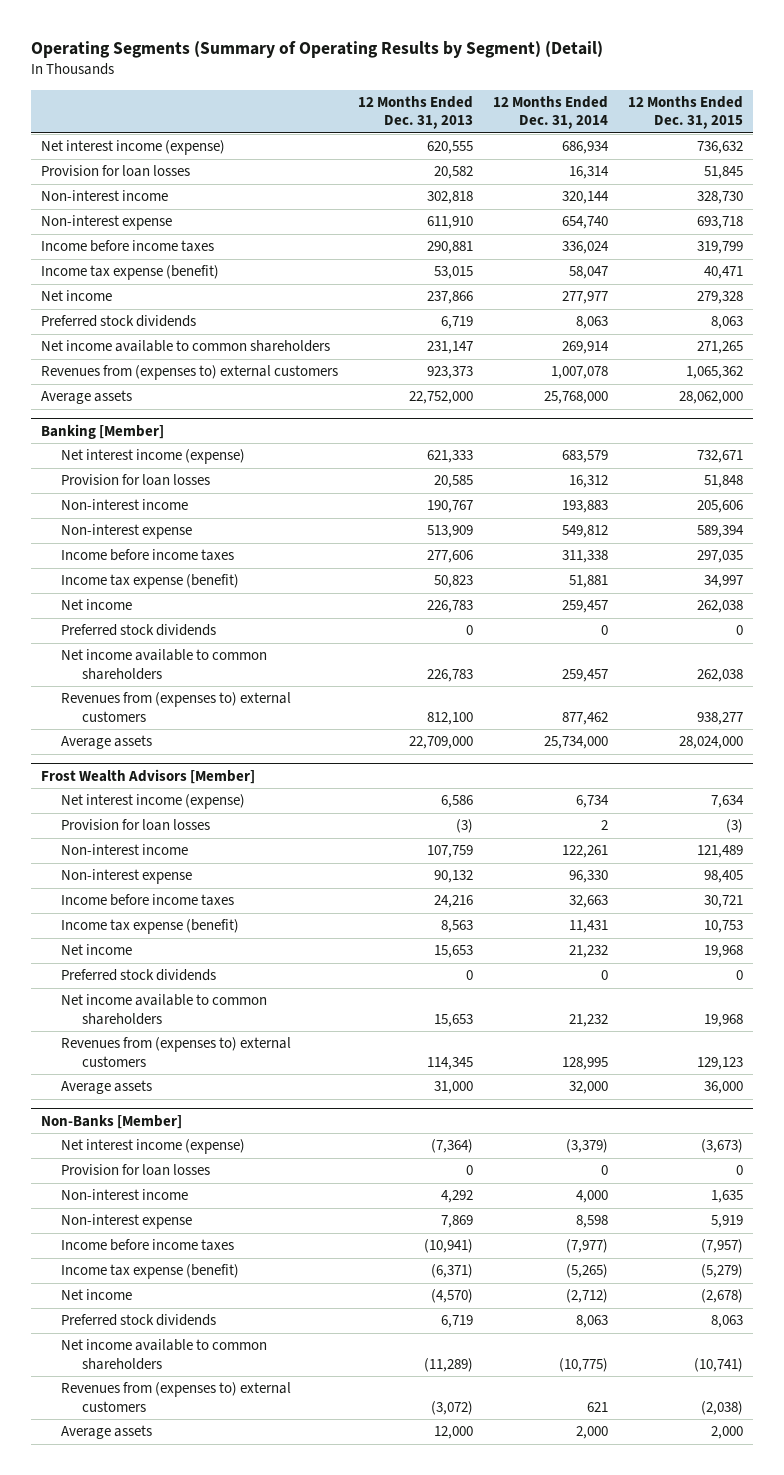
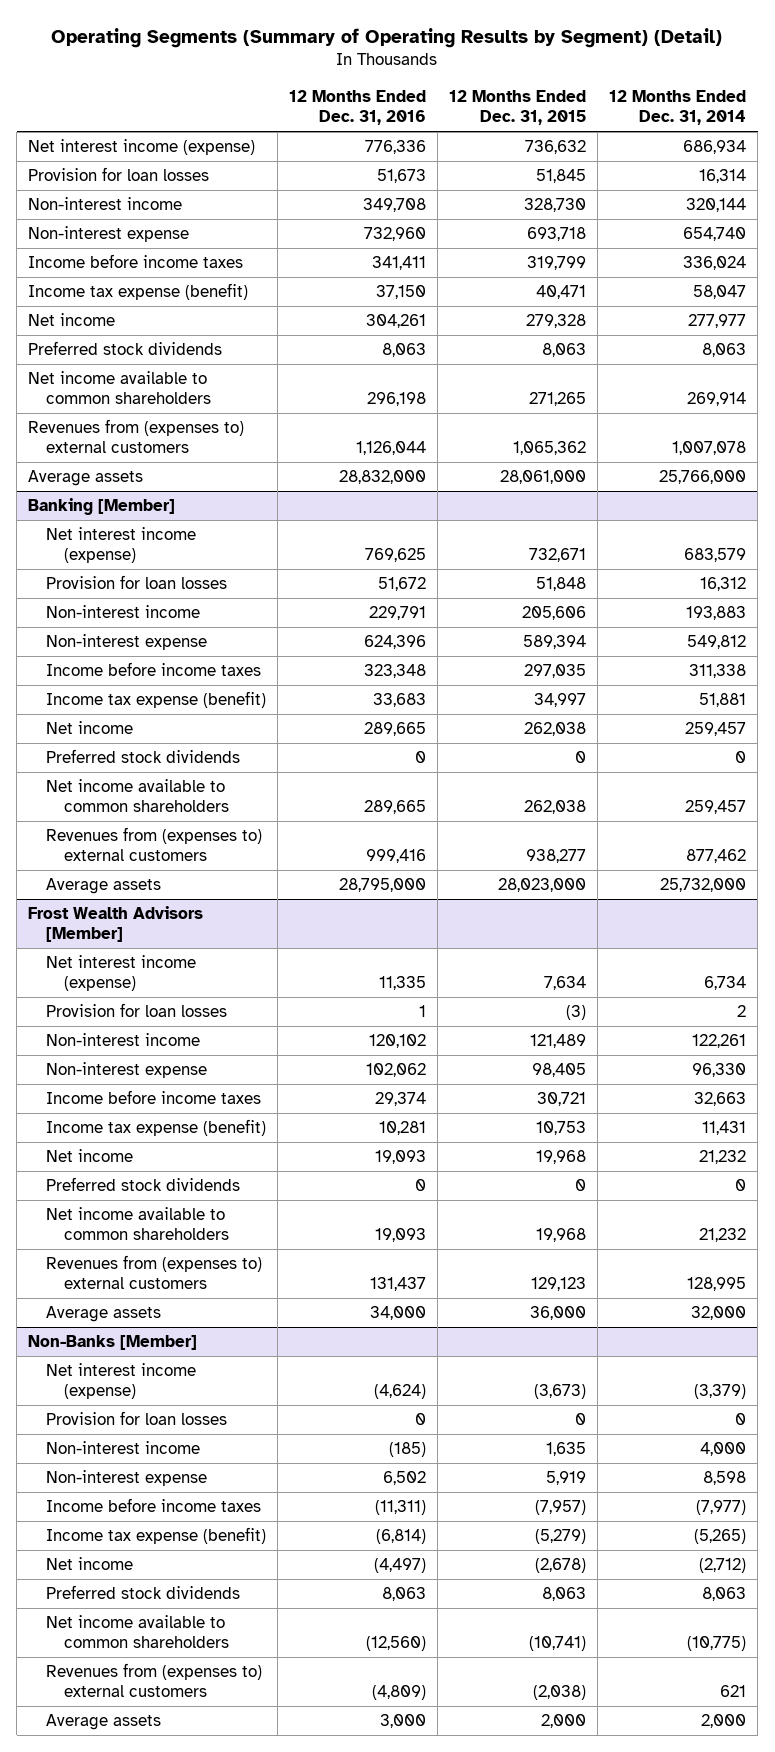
[357,95,473,130] 12 Months Ended Dec. 31, 2013 -> none
none -> [289,90,427,126] 12 Months Ended Dec. 31, 2016
[544,391,609,405] 25,768,000 -> [659,470,747,485] 25,766,000
[679,391,744,405] 28,062,000 -> [500,470,587,485] 28,061,000
[544,736,609,750] 25,734,000 -> [660,878,747,893] 25,732,000
[679,736,744,750] 28,024,000 -> [498,878,587,893] 28,023,000

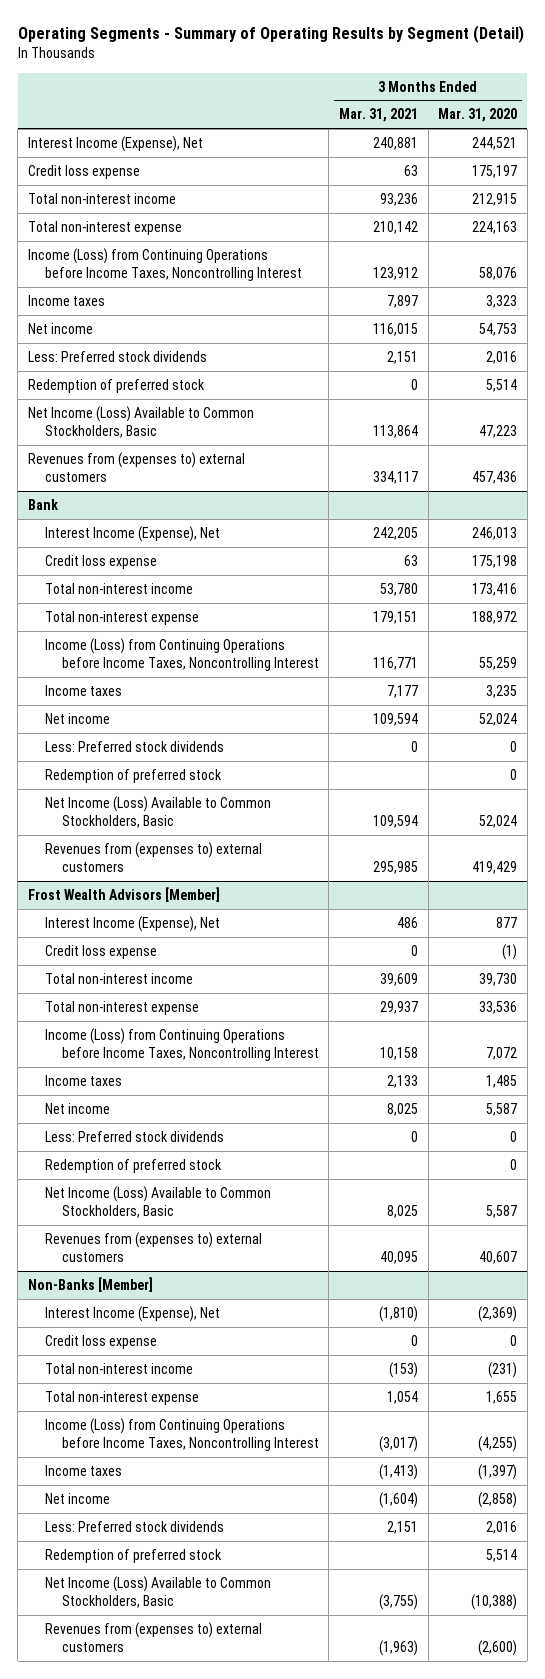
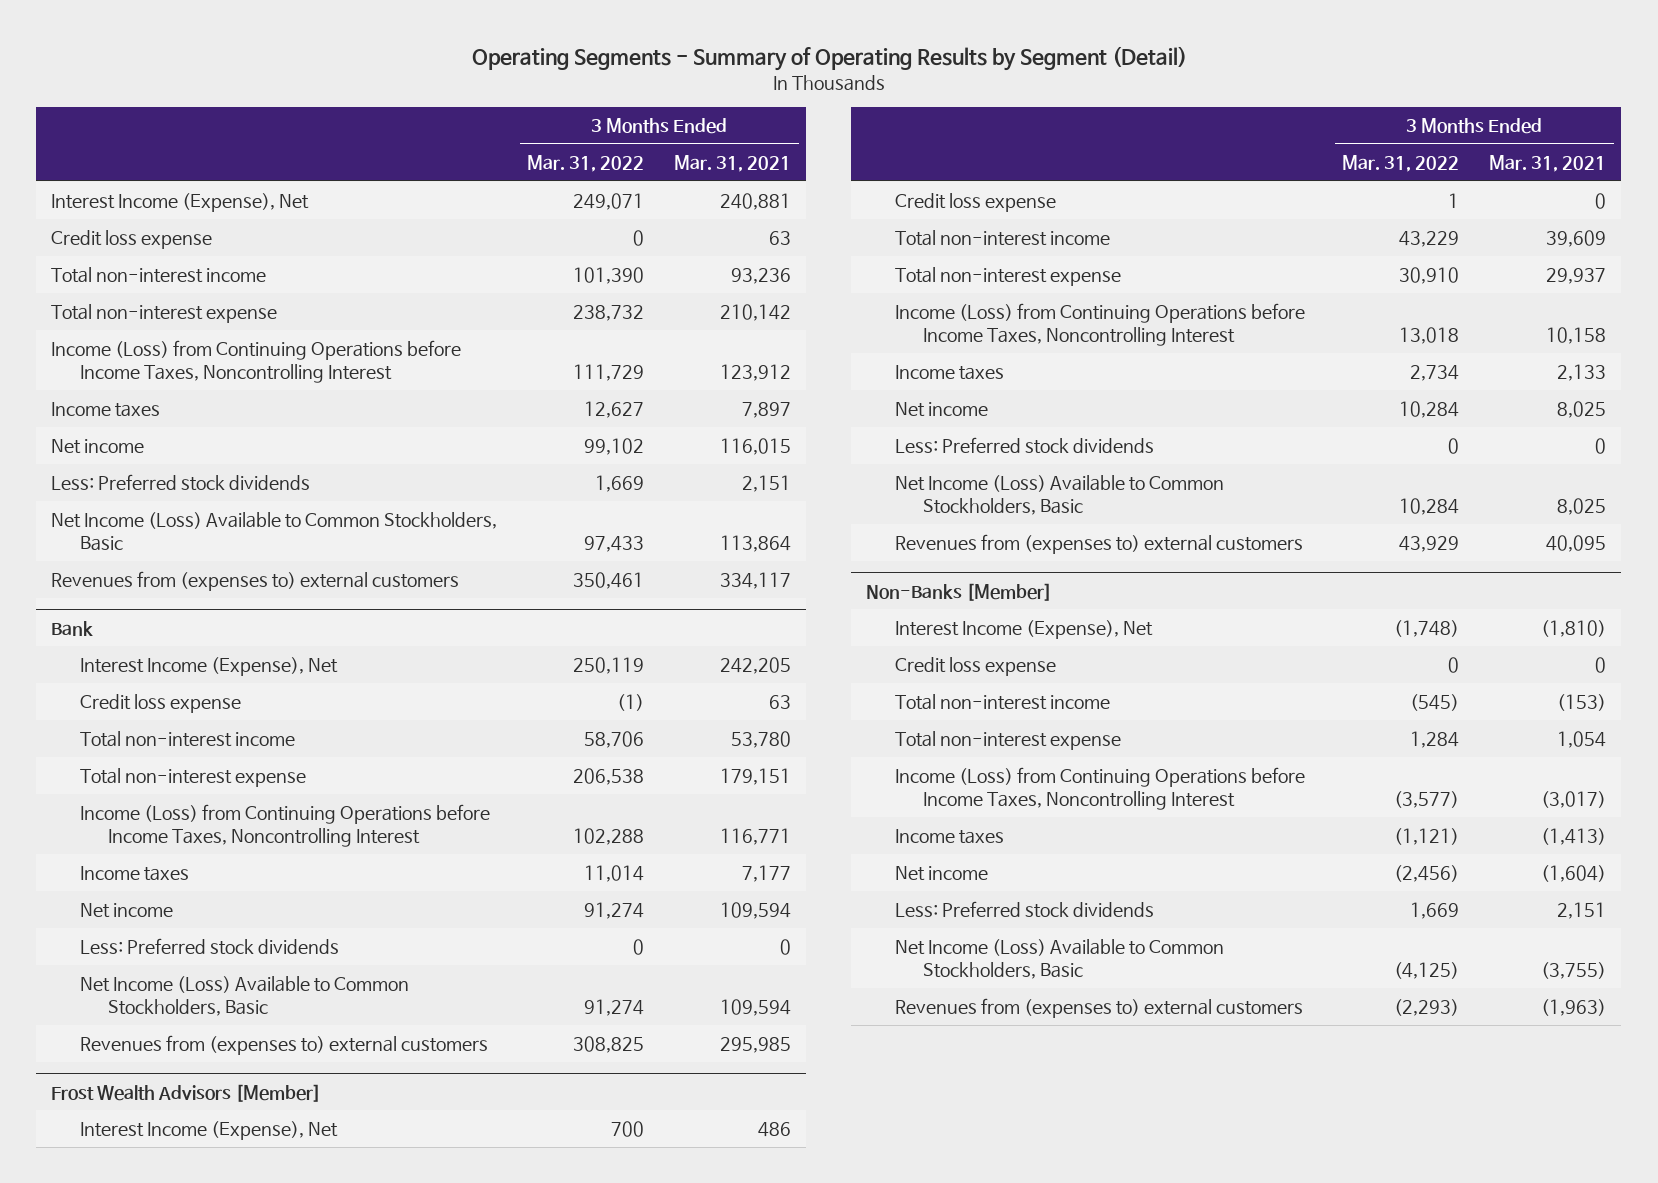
[438,108,518,123] Mar. 31, 2020 -> none
none -> [527,154,645,172] Mar. 31, 2022
[27,378,205,393] Redemption of preferred stock -> none
[44,768,222,783] Redemption of preferred stock -> none
[44,1158,222,1173] Redemption of preferred stock -> none
[44,1548,222,1563] Redemption of preferred stock -> none

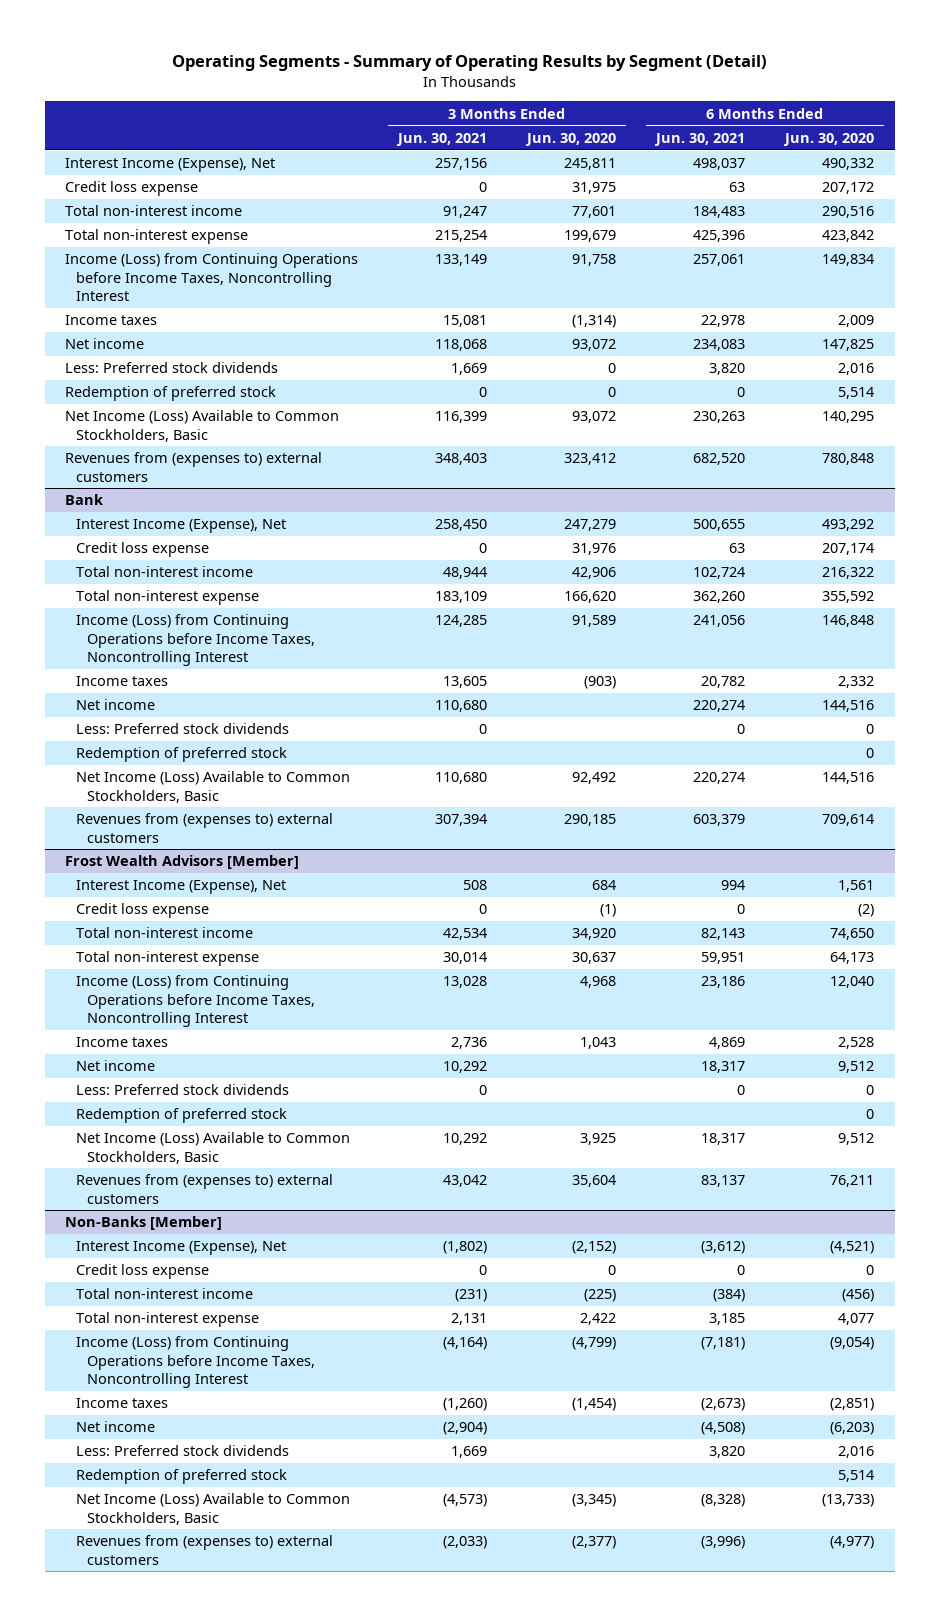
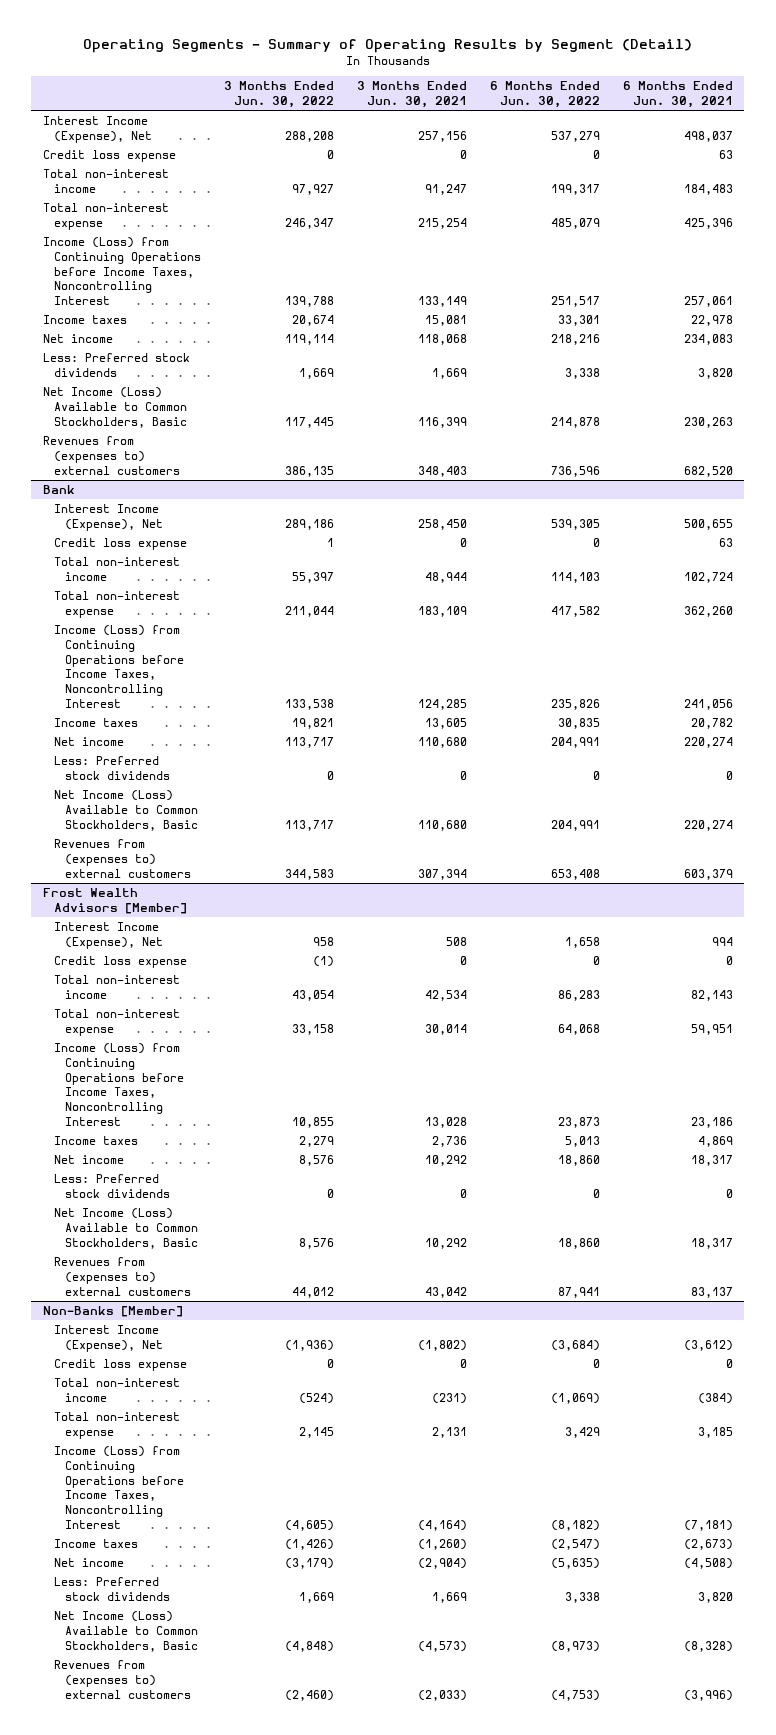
[525,132,617,146] Jun. 30, 2020 -> none
[783,132,875,146] Jun. 30, 2020 -> none
none -> [223,81,334,108] 3 Months Ended Jun. 30, 2022
none -> [489,81,600,108] 6 Months Ended Jun. 30, 2022
[64,386,276,402] Redemption of preferred stock -> none
[75,747,287,763] Redemption of preferred stock -> none
[75,1108,287,1124] Redemption of preferred stock -> none
[75,1469,287,1485] Redemption of preferred stock -> none

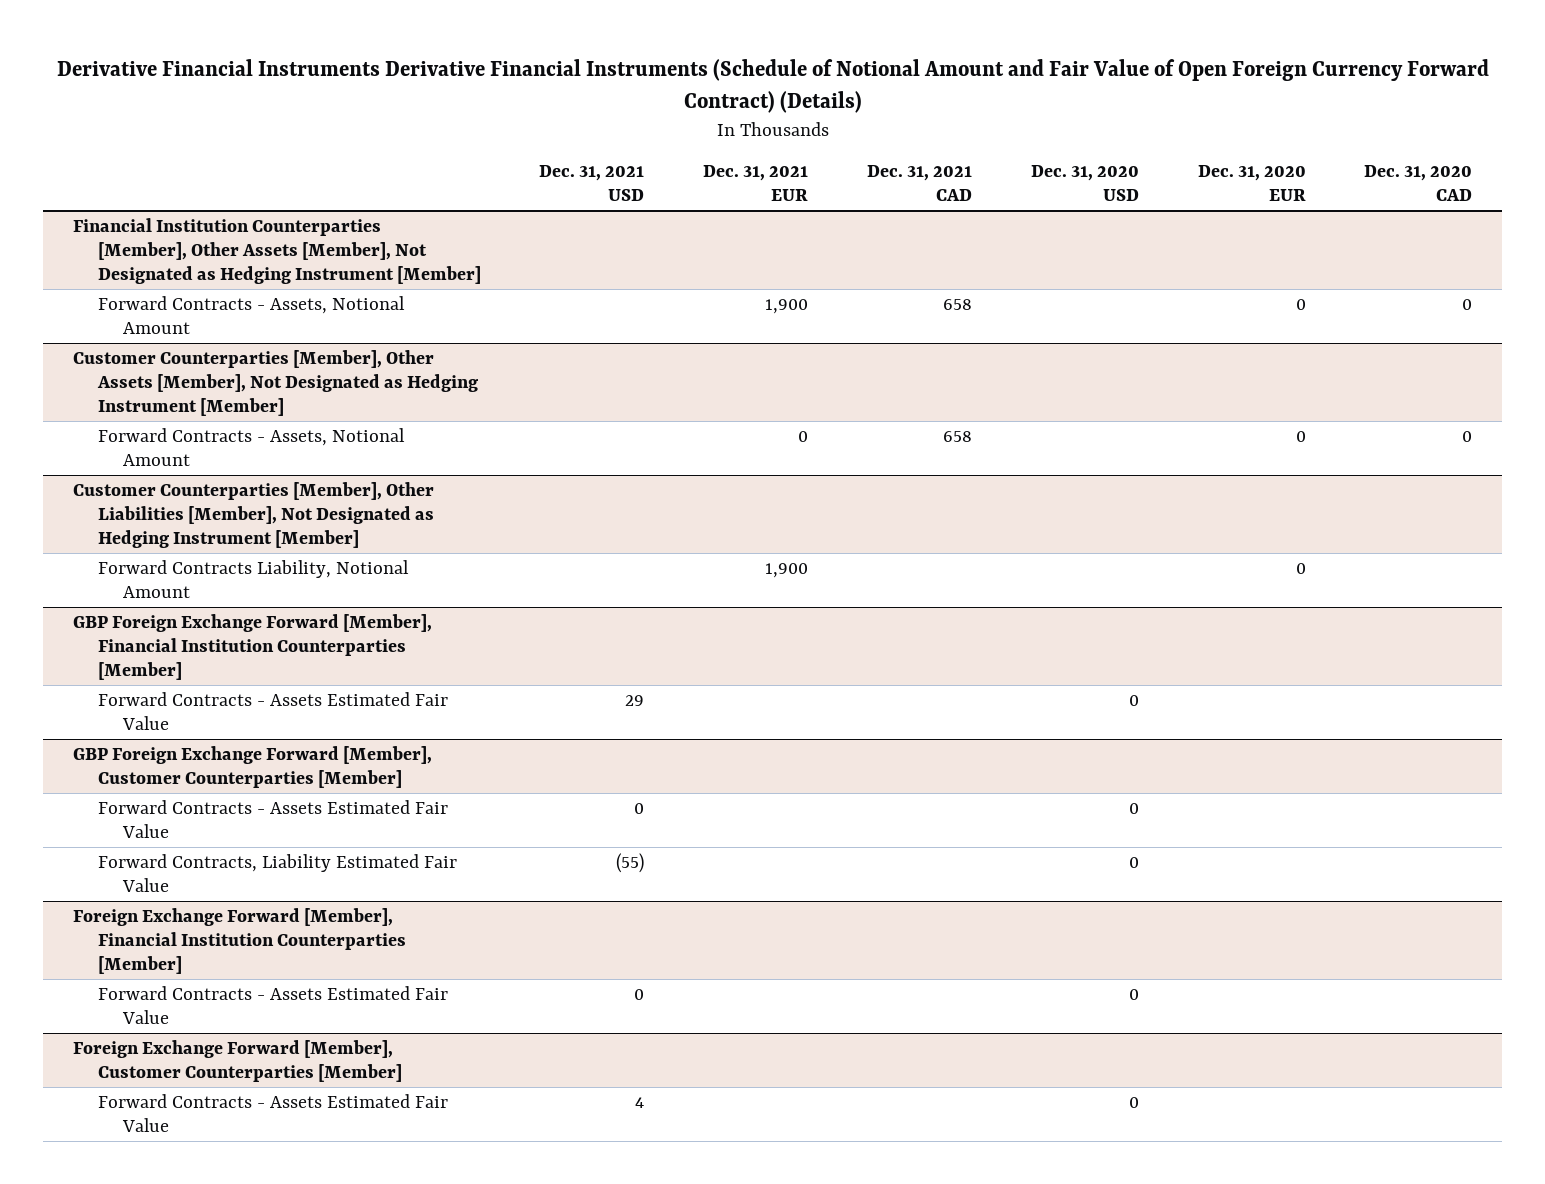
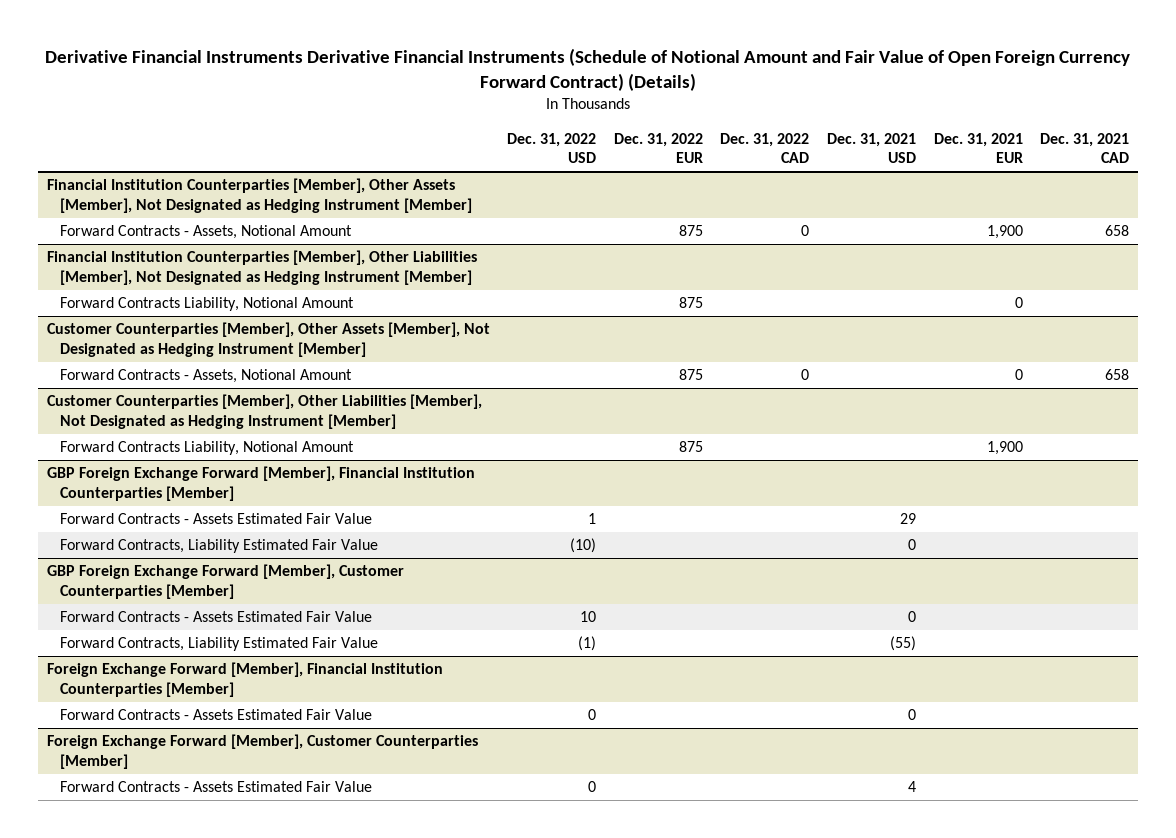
[1030,165,1139,202] Dec. 31, 2020 USD -> none
[1197,165,1306,202] Dec. 31, 2020 EUR -> none
[1364,165,1473,202] Dec. 31, 2020 CAD -> none
none -> [507,132,597,164] Dec. 31, 2022 USD
none -> [613,132,703,164] Dec. 31, 2022 EUR
none -> [720,132,810,164] Dec. 31, 2022 CAD
none -> [46,250,477,286] Financial Institution Counterparties [Member], Other Liabilities [Member], Not Designated as Hedging Instrument [Member]
none -> [59,297,354,312] Forward Contracts Liability, Notional Amount
none -> [59,539,378,554] Forward Contracts, Liability Estimated Fair Value

